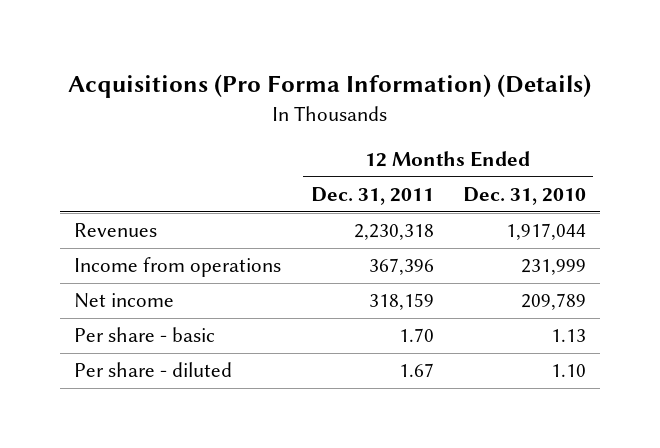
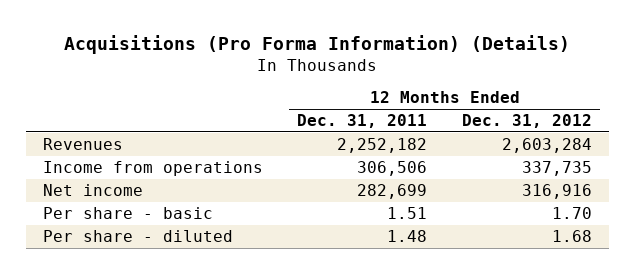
[462,187,586,206] Dec. 31, 2010 -> none
none -> [461,114,592,129] Dec. 31, 2012
[353,224,434,241] 2,230,318 -> [337,137,428,153] 2,252,182
[368,258,434,276] 367,396 -> [357,160,428,176] 306,506
[368,293,434,311] 318,159 -> [357,183,428,199] 282,699
[398,328,434,343] 1.70 -> [387,206,428,219] 1.51
[398,363,434,378] 1.67 -> [387,229,428,242] 1.48

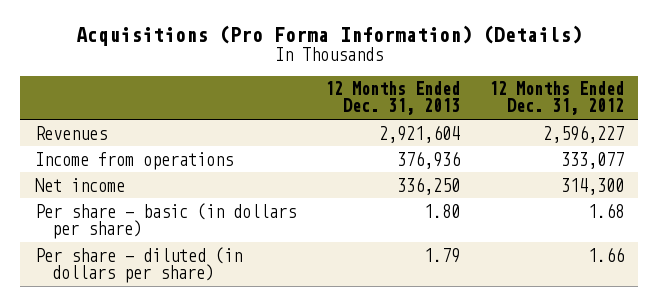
[297,114,428,129] Dec. 31, 2011 -> none
none -> [324,81,460,116] 12 Months Ended Dec. 31, 2013
[501,137,592,153] 2,603,284 -> [542,124,624,143] 2,596,227
[521,160,592,176] 337,735 -> [560,151,624,169] 333,077
[521,183,592,199] 316,916 -> [560,177,624,195] 314,300
[43,206,214,219] Per share - basic -> [34,202,296,239] Per share - basic (in dollars per share)
[551,206,592,219] 1.70 -> [587,202,624,218] 1.68
[43,229,234,242] Per share - diluted -> [34,246,242,283] Per share - diluted (in dollars per share)
[551,229,592,242] 1.68 -> [587,246,624,262] 1.66

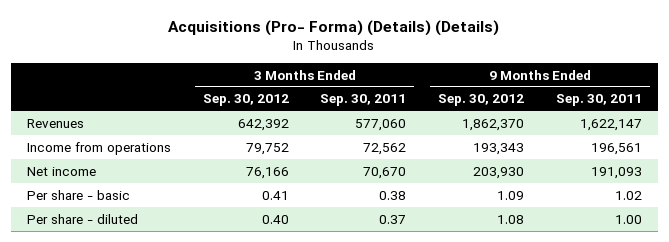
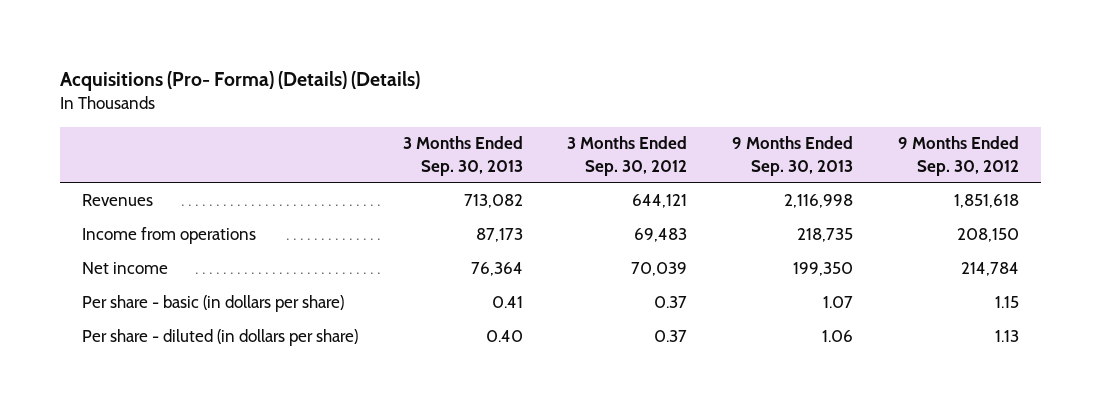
[320,94,407,107] Sep. 30, 2011 -> none
[555,94,642,107] Sep. 30, 2011 -> none
none -> [402,136,523,176] 3 Months Ended Sep. 30, 2013
none -> [731,136,853,176] 9 Months Ended Sep. 30, 2013
[237,118,289,131] 642,392 -> [632,193,688,208] 644,121
[462,118,525,131] 1,862,370 -> [953,193,1019,208] 1,851,618
[245,142,289,155] 79,752 -> [634,227,688,242] 69,483
[473,142,525,155] 193,343 -> [956,227,1019,242] 208,150
[245,166,289,179] 76,166 -> [631,261,688,276] 70,039
[473,166,525,179] 203,930 -> [960,261,1019,276] 214,784
[27,189,131,200] Per share - basic -> [82,294,345,312] Per share - basic (in dollars per share)
[261,190,289,200] 0.41 -> [654,295,688,308] 0.37
[497,190,525,200] 1.09 -> [994,295,1019,308] 1.15
[27,213,139,224] Per share - diluted -> [82,328,359,346] Per share - diluted (in dollars per share)
[261,214,289,224] 0.40 -> [654,329,688,342] 0.37
[497,214,525,224] 1.08 -> [994,329,1019,342] 1.13

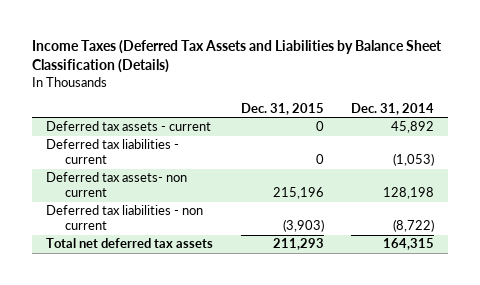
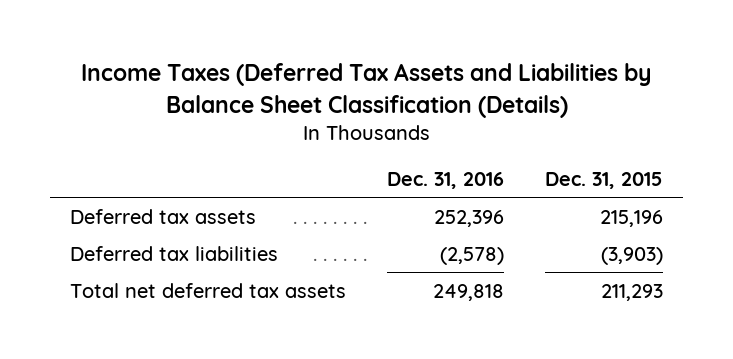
[351,102,435,115] Dec. 31, 2014 -> none
none -> [387,171,505,189] Dec. 31, 2016
[45,121,211,132] Deferred tax assets - current -> none
[45,139,179,165] Deferred tax liabilities - current -> none
[45,172,187,198] Deferred tax assets- non current -> [70,208,257,224] Deferred tax assets
[45,205,203,231] Deferred tax liabilities - non current -> [70,245,279,261] Deferred tax liabilities

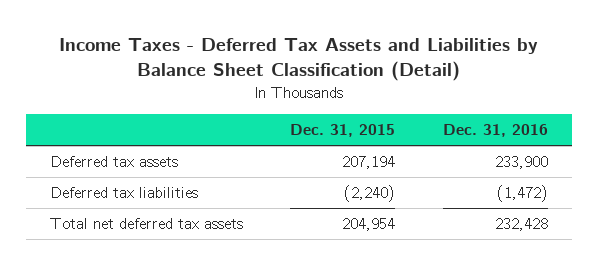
[80,63,652,118] Income Taxes (Deferred Tax Assets and Liabilities by Balance Sheet Classification (Details) -> [58,38,538,82] Income Taxes - Deferred Tax Assets and Liabilities by Balance Sheet Classification (Detail)
[434,209,505,227] 252,396 -> [494,156,548,170] 233,900
[599,209,663,227] 215,196 -> [342,156,396,170] 207,194
[440,246,505,265] (2,578) -> [496,185,548,203] (1,472)
[600,246,663,265] (3,903) -> [344,185,396,203] (2,240)
[433,283,505,301] 249,818 -> [494,218,548,232] 232,428
[600,283,663,301] 211,293 -> [342,218,396,232] 204,954

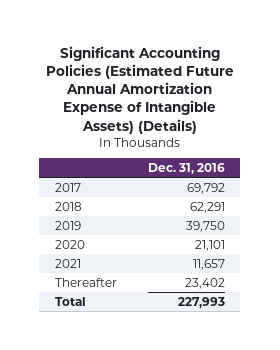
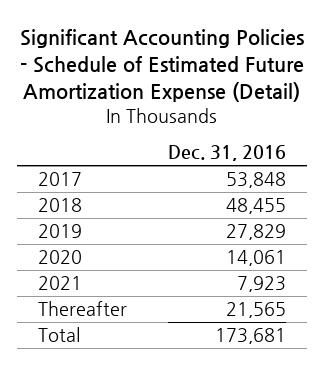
[45,45,234,134] Significant Accounting Policies (Estimated Future Annual Amortization Expense of Intangible Assets) (Details) -> [19,28,304,103] Significant Accounting Policies - Schedule of Estimated Future Amortization Expense (Detail)
[186,182,225,194] 69,792 -> [226,172,287,189] 53,848
[189,201,225,213] 62,291 -> [226,198,287,215] 48,455
[185,220,225,232] 39,750 -> [226,224,287,241] 27,829
[194,239,225,251] 21,101 -> [226,250,287,267] 14,061
[192,258,225,270] 11,657 -> [237,276,287,293] 7,923
[184,277,225,289] 23,402 -> [226,302,287,319] 21,565
[177,296,225,308] 227,993 -> [215,328,287,345] 173,681

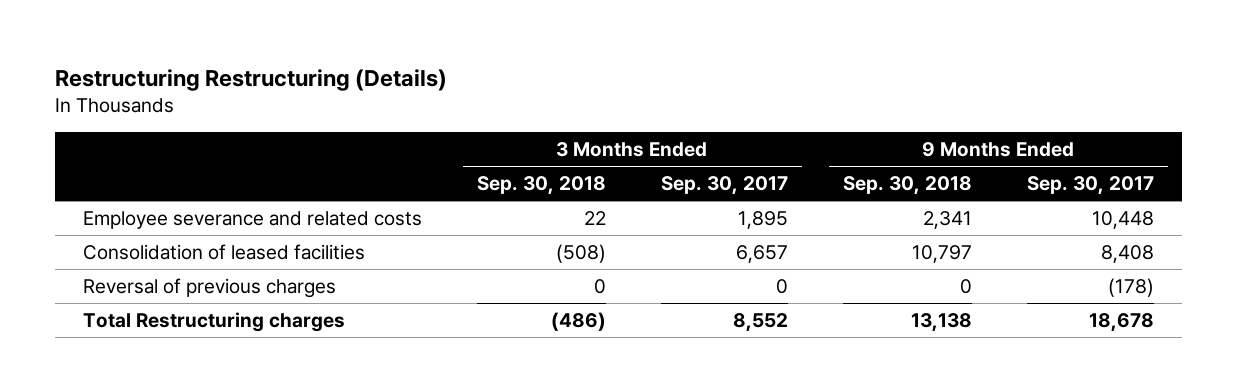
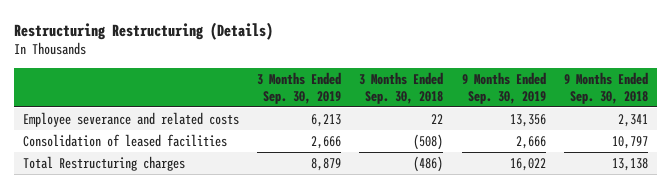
[660,176,788,196] Sep. 30, 2017 -> none
[1026,176,1154,196] Sep. 30, 2017 -> none
none -> [257,71,342,104] 3 Months Ended Sep. 30, 2019
none -> [461,71,546,104] 9 Months Ended Sep. 30, 2019
[82,278,336,299] Reversal of previous charges -> none

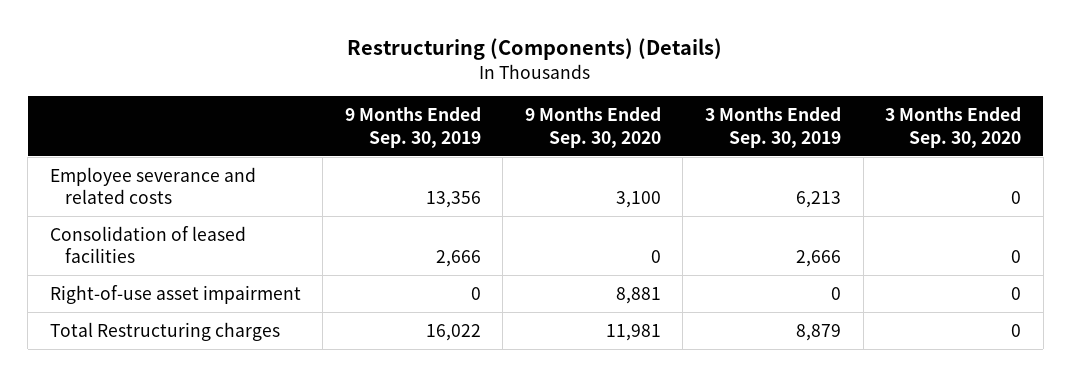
[14,21,274,40] Restructuring Restructuring (Details) -> [347,38,723,61] Restructuring (Components) (Details)
[359,71,444,104] 3 Months Ended Sep. 30, 2018 -> none
[563,71,648,104] 9 Months Ended Sep. 30, 2018 -> none
none -> [524,107,661,148] 9 Months Ended Sep. 30, 2020
none -> [885,107,1022,148] 3 Months Ended Sep. 30, 2020
none -> [49,284,301,304] Right-of-use asset impairment

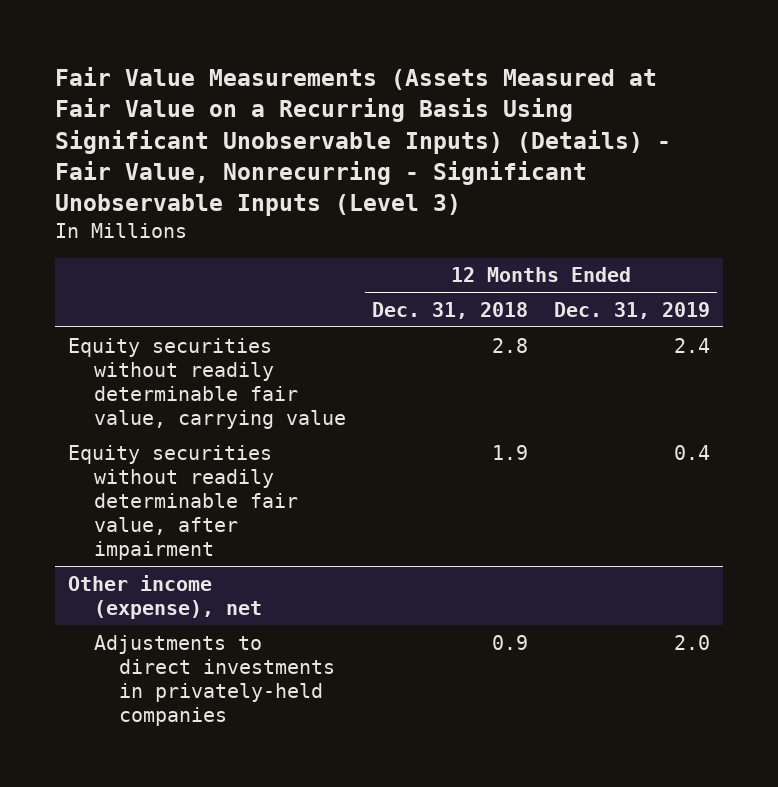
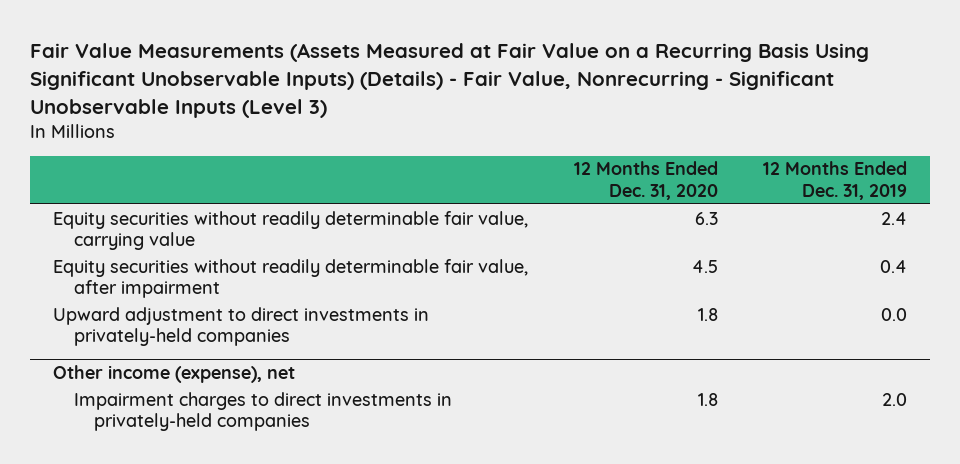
[371,301,528,319] Dec. 31, 2018 -> none
none -> [573,161,718,200] 12 Months Ended Dec. 31, 2020
none -> [53,306,430,346] Upward adjustment to direct investments in privately-held companies
[93,634,335,726] Adjustments to direct investments in privately-held companies -> [73,391,452,431] Impairment charges to direct investments in privately-held companies

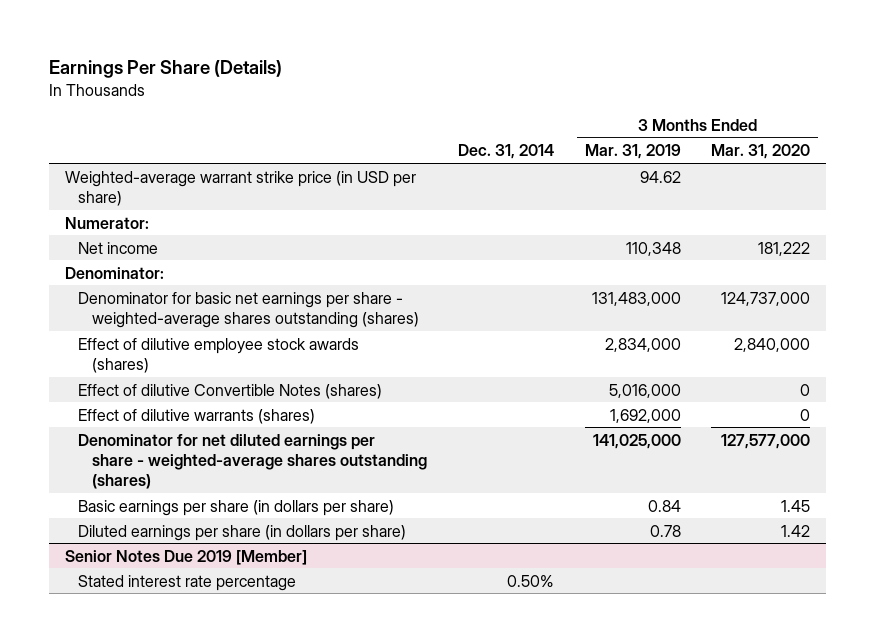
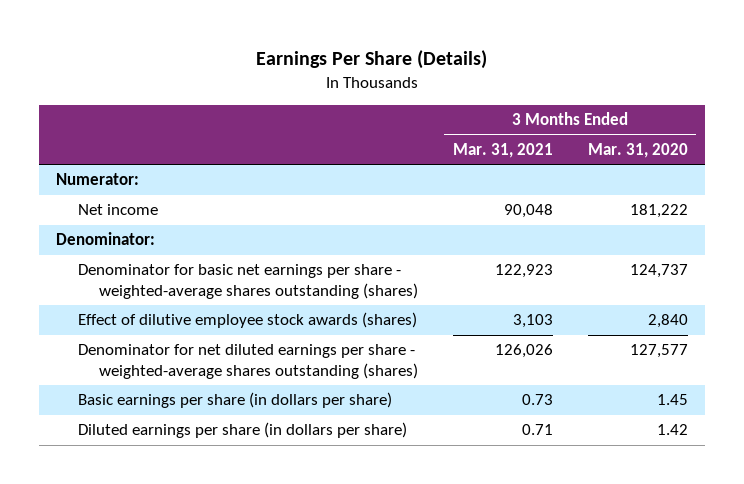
[457,144,554,160] Dec. 31, 2014 -> none
[584,144,681,160] Mar. 31, 2019 -> none
none -> [453,142,554,158] Mar. 31, 2021
[64,170,416,206] Weighted-average warrant strike price (in USD per share) -> none
[78,383,383,399] Effect of dilutive Convertible Notes (shares) -> none
[78,408,316,424] Effect of dilutive warrants (shares) -> none
[721,291,811,306] 124,737,000 -> [629,264,688,279] 124,737
[734,337,811,352] 2,840,000 -> [647,314,688,329] 2,840
[721,433,811,449] 127,577,000 -> [629,344,688,359] 127,577
[64,549,307,565] Senior Notes Due 2019 [Member] -> none
[78,574,297,591] Stated interest rate percentage -> none

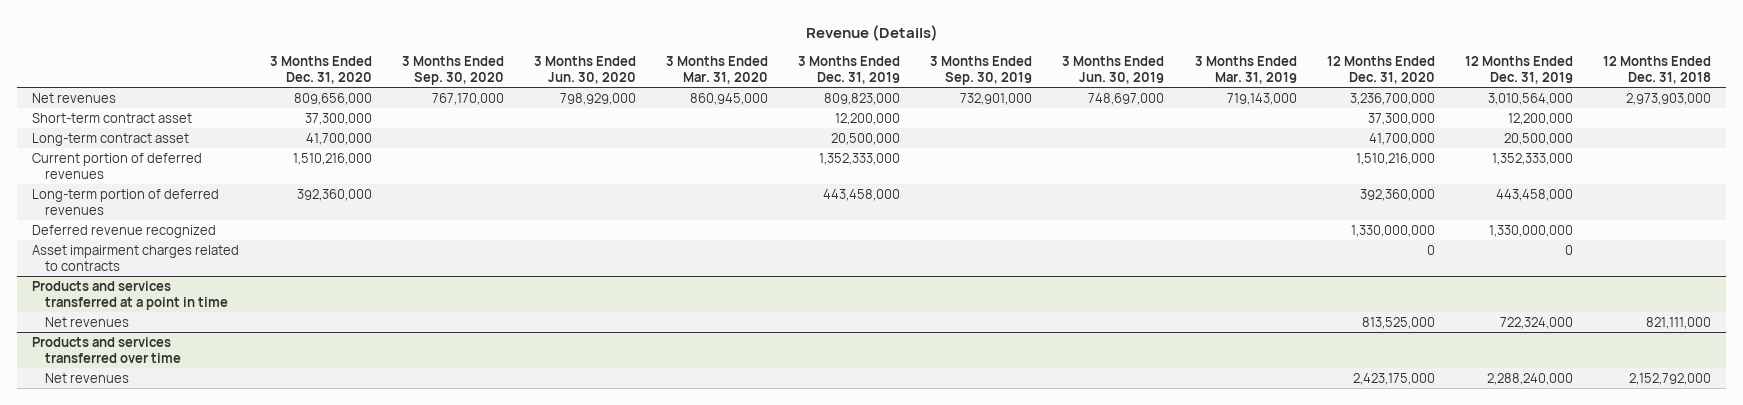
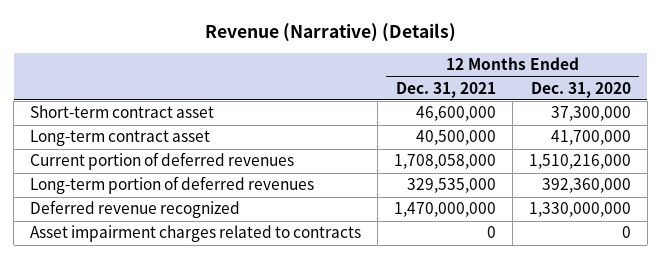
[805,24,938,41] Revenue (Details) -> [204,22,456,42] Revenue (Narrative) (Details)
[269,55,372,85] 3 Months Ended Dec. 31, 2020 -> none
[401,55,504,86] 3 Months Ended Sep. 30, 2020 -> none
[533,55,636,85] 3 Months Ended Jun. 30, 2020 -> none
[666,55,769,85] 3 Months Ended Mar. 31, 2020 -> none
[798,55,901,85] 3 Months Ended Dec. 31, 2019 -> none
[930,55,1033,86] 3 Months Ended Sep. 30, 2019 -> none
[1062,55,1165,85] 3 Months Ended Jun. 30, 2019 -> none
[1194,55,1297,85] 3 Months Ended Mar. 31, 2019 -> none
[1464,55,1573,85] 12 Months Ended Dec. 31, 2019 -> none
[1603,55,1712,85] 12 Months Ended Dec. 31, 2018 -> none
none -> [396,81,497,98] Dec. 31, 2021
[32,92,117,103] Net revenues -> none
[32,280,228,311] Products and services transferred at a point in time -> none
[44,316,129,327] Net revenues -> none
[32,336,181,364] Products and services transferred over time -> none
[44,372,129,383] Net revenues -> none

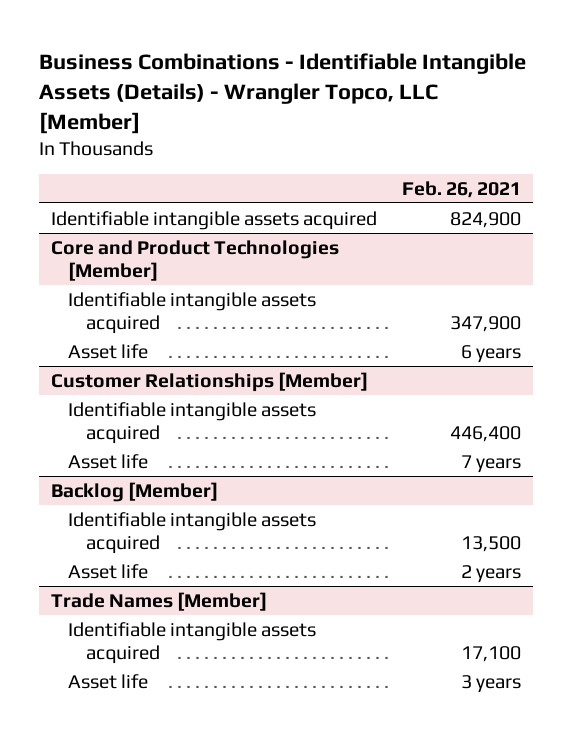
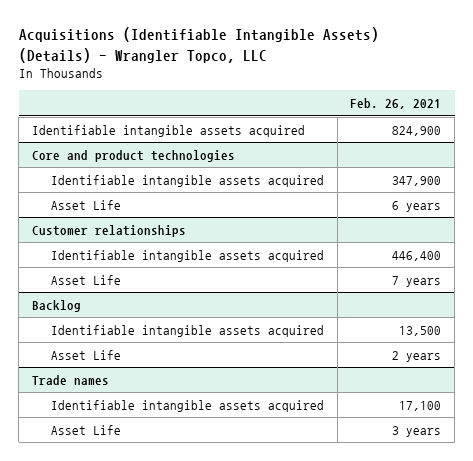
[38,52,526,134] Business Combinations - Identifiable Intangible Assets (Details) - Wrangler Topco, LLC [Member] -> [18,27,379,63] Acquisitions (Identifiable Intangible Assets) (Details) - Wrangler Topco, LLC
[51,239,340,281] Core and Product Technologies [Member] -> [32,149,236,162] Core and product technologies
[68,343,149,359] Asset life -> [50,199,121,210] Asset Life
[51,371,369,392] Customer Relationships [Member] -> [32,224,187,237] Customer relationships
[68,453,149,469] Asset life -> [50,274,121,285] Asset Life
[51,481,219,502] Backlog [Member] -> [32,299,82,312] Backlog
[68,563,149,579] Asset life -> [50,349,121,360] Asset Life
[51,591,268,611] Trade Names [Member] -> [32,374,110,385] Trade names
[68,673,149,689] Asset life -> [50,424,121,435] Asset Life

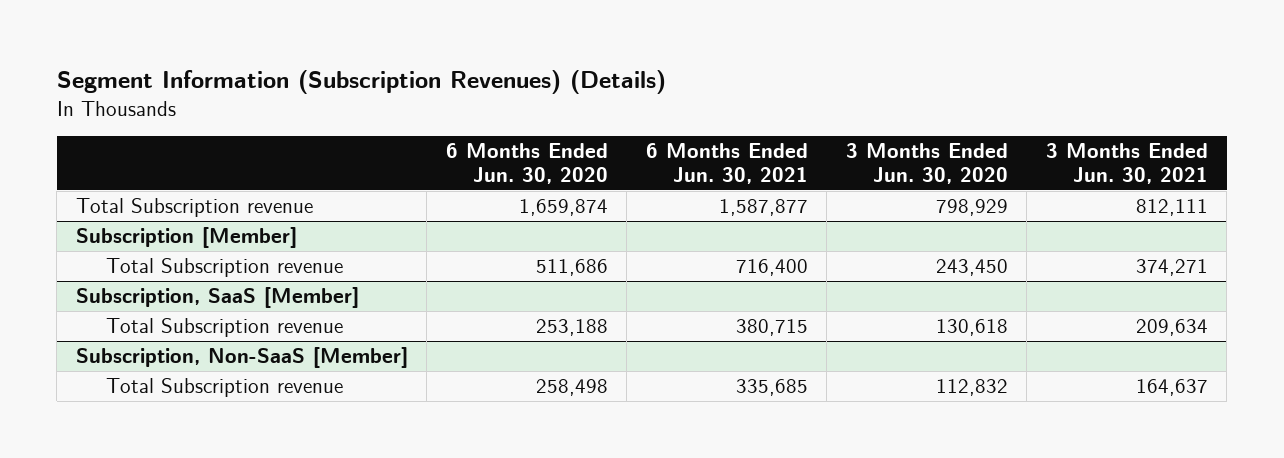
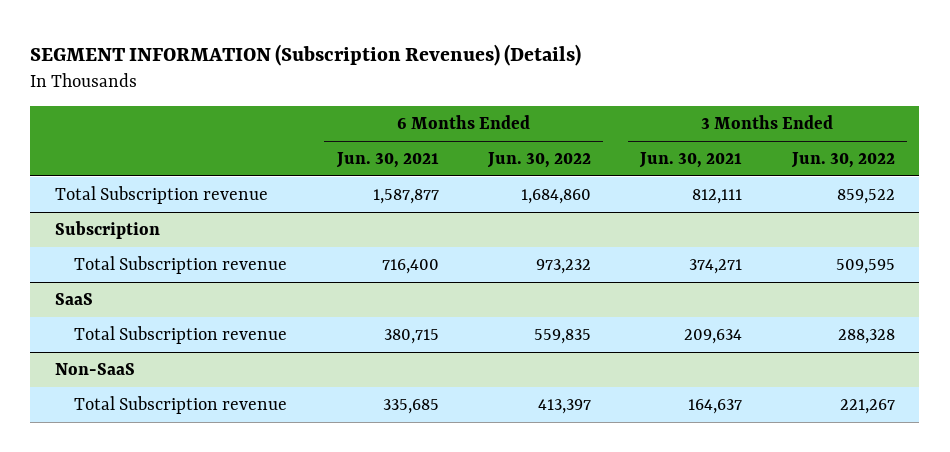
[56,70,666,95] Segment Information (Subscription Revenues) (Details) -> [30,43,582,66] SEGMENT INFORMATION (Subscription Revenues) (Details)
[445,143,608,184] 6 Months Ended Jun. 30, 2020 -> none
[845,143,1008,184] 3 Months Ended Jun. 30, 2020 -> none
none -> [486,151,591,168] Jun. 30, 2022
none -> [790,151,895,168] Jun. 30, 2022
[75,227,297,249] Subscription [Member] -> [54,220,160,239] Subscription
[75,287,359,309] Subscription, SaaS [Member] -> [54,292,93,305] SaaS
[75,347,408,369] Subscription, Non-SaaS [Member] -> [54,362,135,375] Non-SaaS

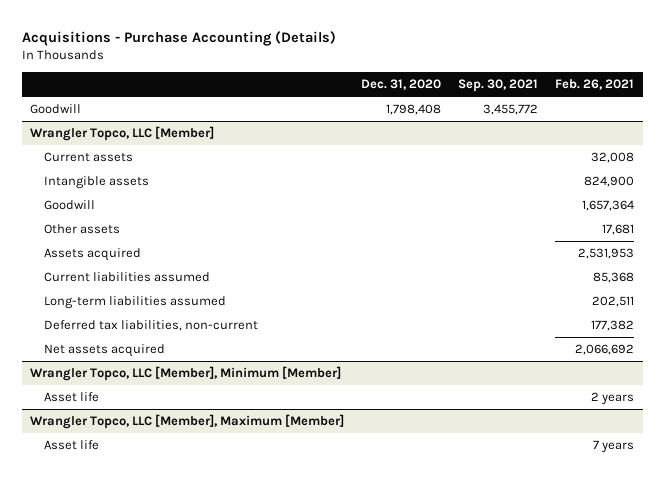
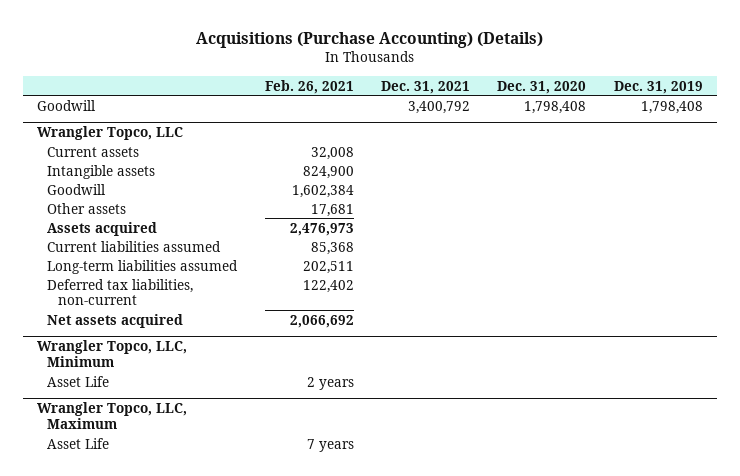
[22,30,337,46] Acquisitions - Purchase Accounting (Details) -> [195,32,543,49] Acquisitions (Purchase Accounting) (Details)
[458,79,539,93] Sep. 30, 2021 -> none
none -> [380,80,470,94] Dec. 31, 2021
none -> [613,80,703,94] Dec. 31, 2019
[30,126,215,142] Wrangler Topco, LLC [Member] -> [36,126,183,141] Wrangler Topco, LLC
[582,200,635,212] 1,657,364 -> [291,184,354,198] 1,602,384
[578,248,635,260] 2,531,953 -> [289,222,354,236] 2,476,973
[591,320,635,332] 177,382 -> [302,279,354,293] 122,402
[30,366,342,382] Wrangler Topco, LLC [Member], Minimum [Member] -> [36,340,187,368] Wrangler Topco, LLC, Minimum
[43,392,99,403] Asset life -> [47,375,110,387] Asset Life
[30,414,345,430] Wrangler Topco, LLC [Member], Maximum [Member] -> [36,402,187,430] Wrangler Topco, LLC, Maximum
[43,440,99,451] Asset life -> [47,437,110,449] Asset Life

